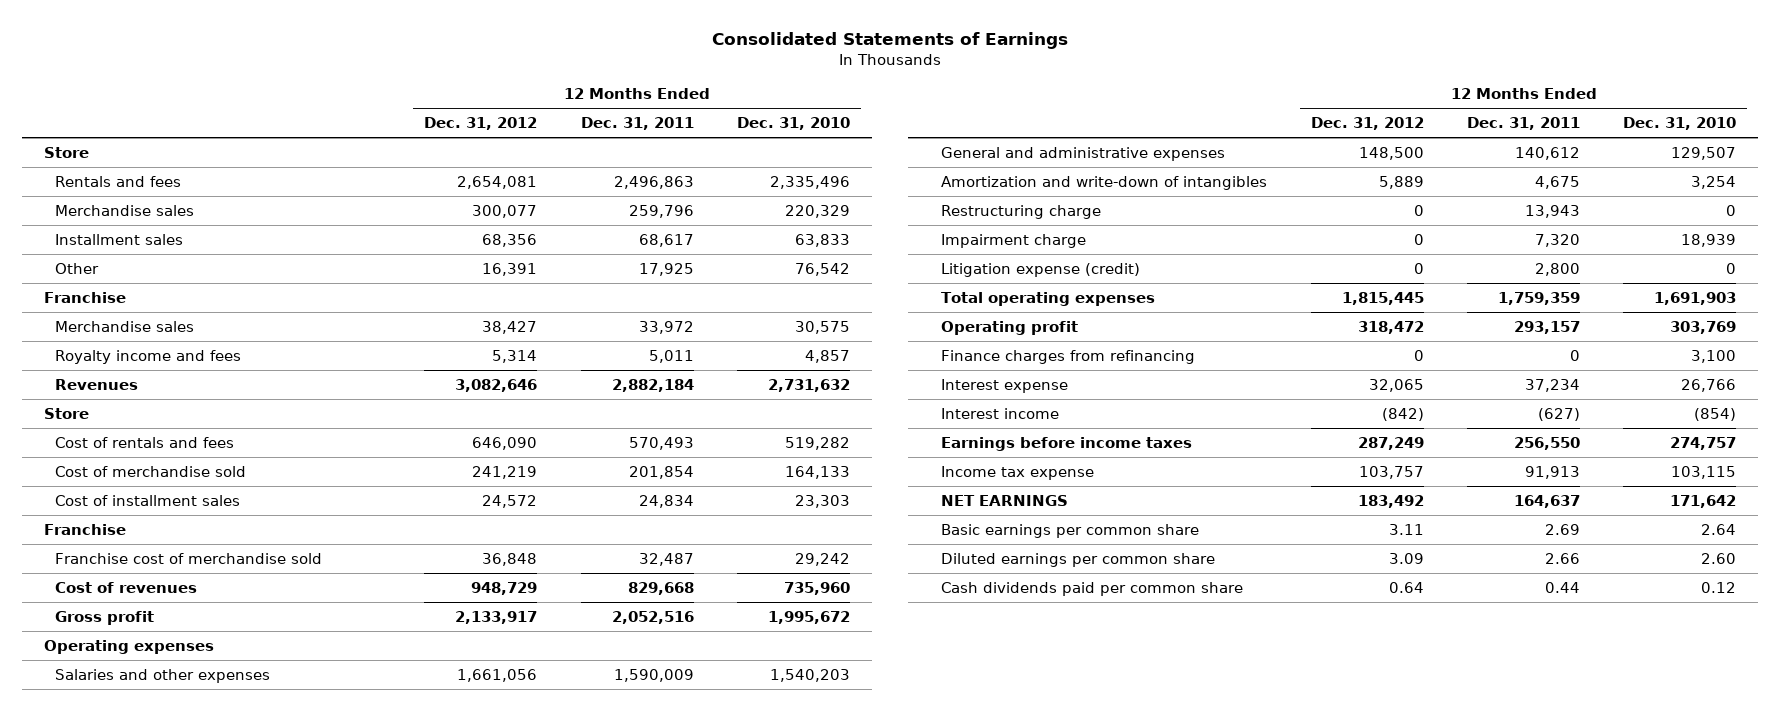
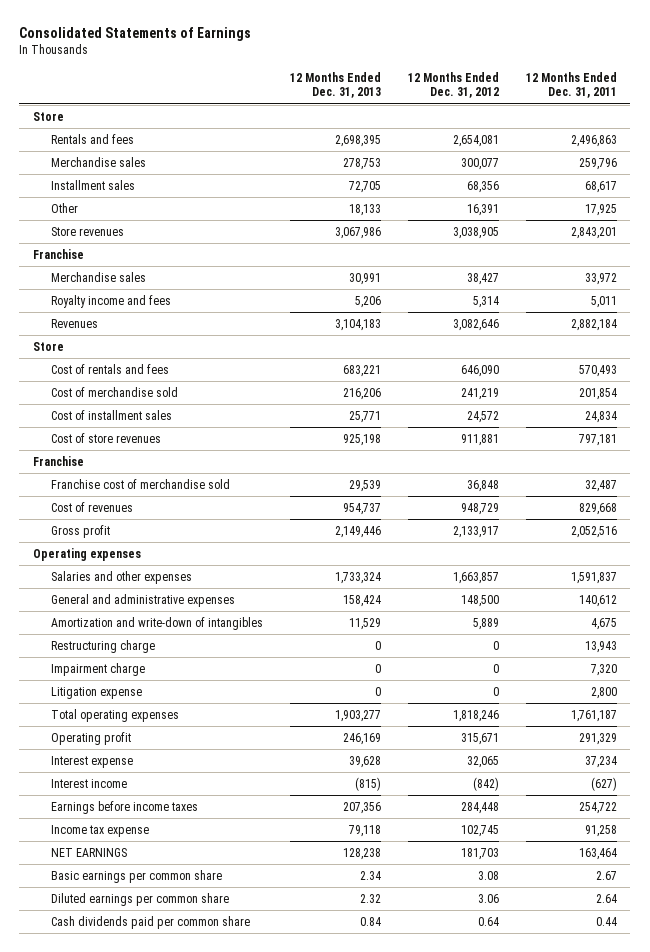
[737,117,851,131] Dec. 31, 2010 -> none
none -> [289,71,381,99] 12 Months Ended Dec. 31, 2013
none -> [50,226,124,236] Store revenues
none -> [50,432,161,443] Cost of store revenues
[457,668,538,682] 1,661,056 -> [452,571,499,584] 1,663,857
[613,668,694,682] 1,590,009 -> [570,571,617,584] 1,591,837
[941,349,1196,364] Finance charges from refinancing -> none
[941,262,1141,277] Litigation expense (credit) -> [50,686,142,699] Litigation expense
[1341,291,1424,305] 1,815,445 -> [452,709,499,722] 1,818,246
[1498,291,1581,305] 1,759,359 -> [570,709,617,722] 1,761,187
[1357,320,1424,334] 318,472 -> [460,732,499,745] 315,671
[1514,320,1581,334] 293,157 -> [578,732,617,745] 291,329
[1357,436,1424,450] 287,249 -> [460,801,499,814] 284,448
[1514,436,1581,450] 256,550 -> [578,801,617,814] 254,722
[1358,465,1424,479] 103,757 -> [460,824,499,837] 102,745
[1525,465,1581,479] 91,913 -> [584,824,617,837] 91,258
[1357,494,1424,508] 183,492 -> [460,847,499,860] 181,703
[1514,494,1581,508] 164,637 -> [578,847,617,860] 163,464
[1388,523,1424,535] 3.11 -> [477,870,499,880] 3.08
[1545,523,1581,535] 2.69 -> [595,870,617,880] 2.67
[1388,552,1424,564] 3.09 -> [477,893,499,903] 3.06
[1545,552,1581,564] 2.66 -> [595,893,617,903] 2.64

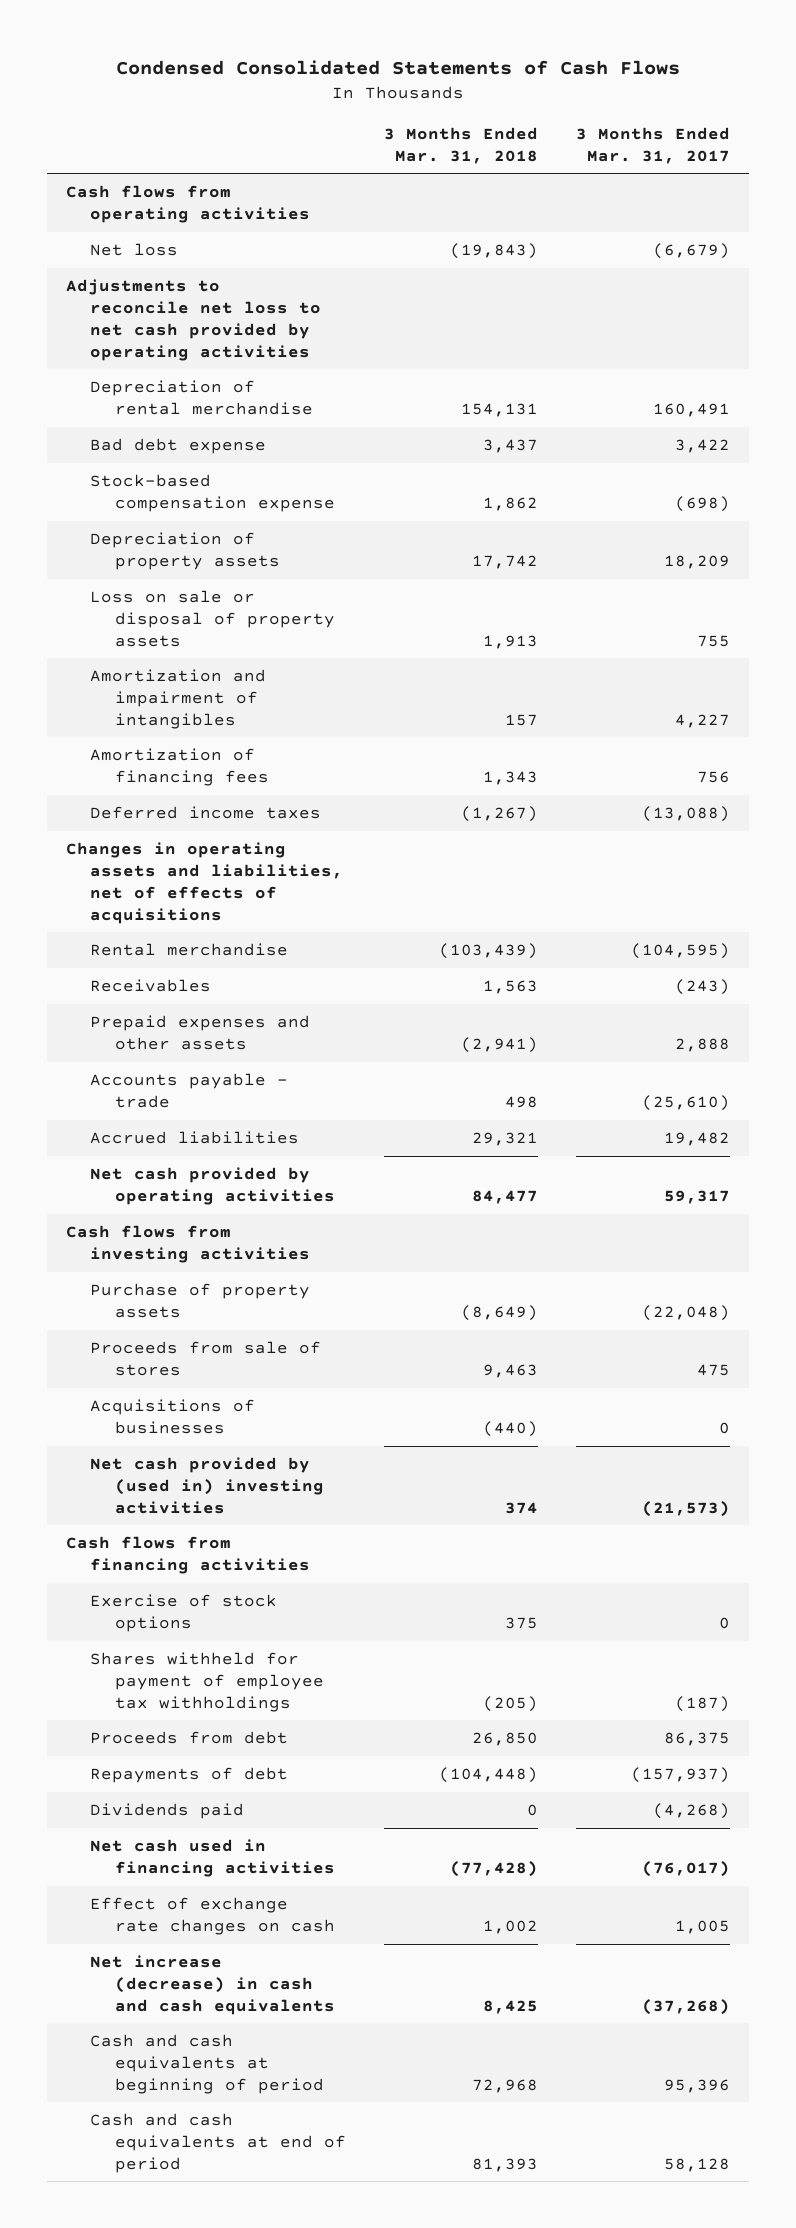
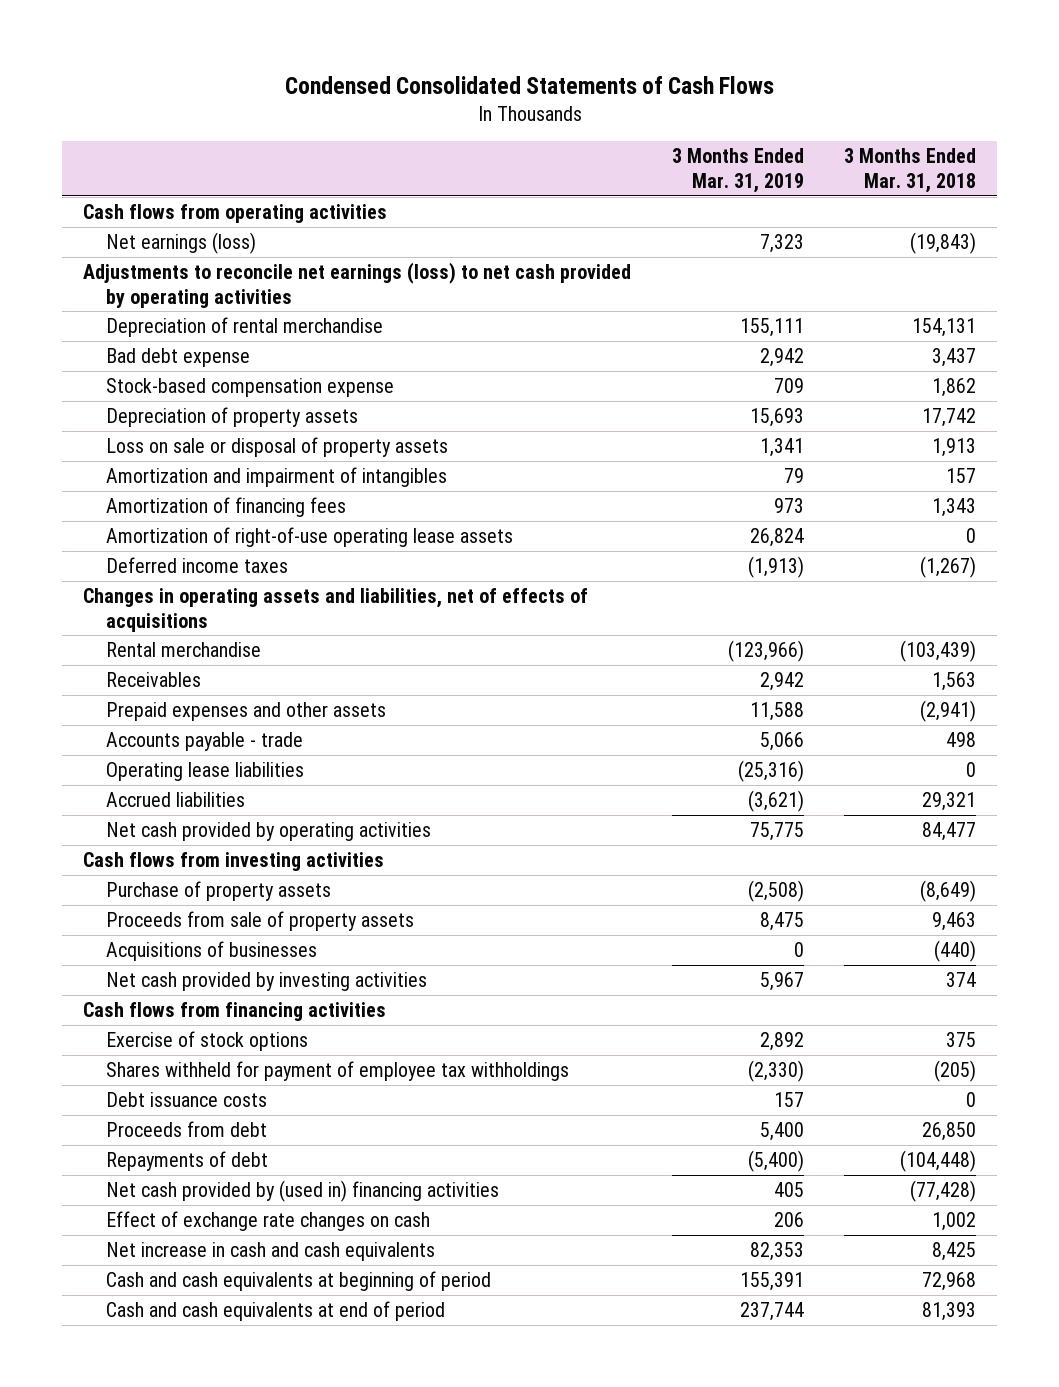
[576,126,731,164] 3 Months Ended Mar. 31, 2017 -> none
none -> [671,148,804,194] 3 Months Ended Mar. 31, 2019
[90,243,179,257] Net loss -> [106,232,257,255] Net earnings (loss)
[65,279,322,361] Adjustments to reconcile net loss to net cash provided by operating activities -> [82,262,631,308] Adjustments to reconcile net earnings (loss) to net cash provided by operating activities
none -> [106,527,514,548] Amortization of right-of-use operating lease assets
none -> [106,762,305,782] Operating lease liabilities
[90,1341,322,1376] Proceeds from sale of stores -> [106,911,415,932] Proceeds from sale of property assets
[90,1457,324,1514] Net cash provided by (used in) investing activities -> [106,972,428,992] Net cash provided by investing activities
none -> [106,1092,268,1108] Debt issuance costs
[90,1803,245,1820] Dividends paid -> none
[90,1839,335,1877] Net cash used in financing activities -> [106,1180,500,1203] Net cash provided by (used in) financing activities
[90,1955,335,2015] Net increase (decrease) in cash and cash equivalents -> [106,1242,436,1262] Net increase in cash and cash equivalents

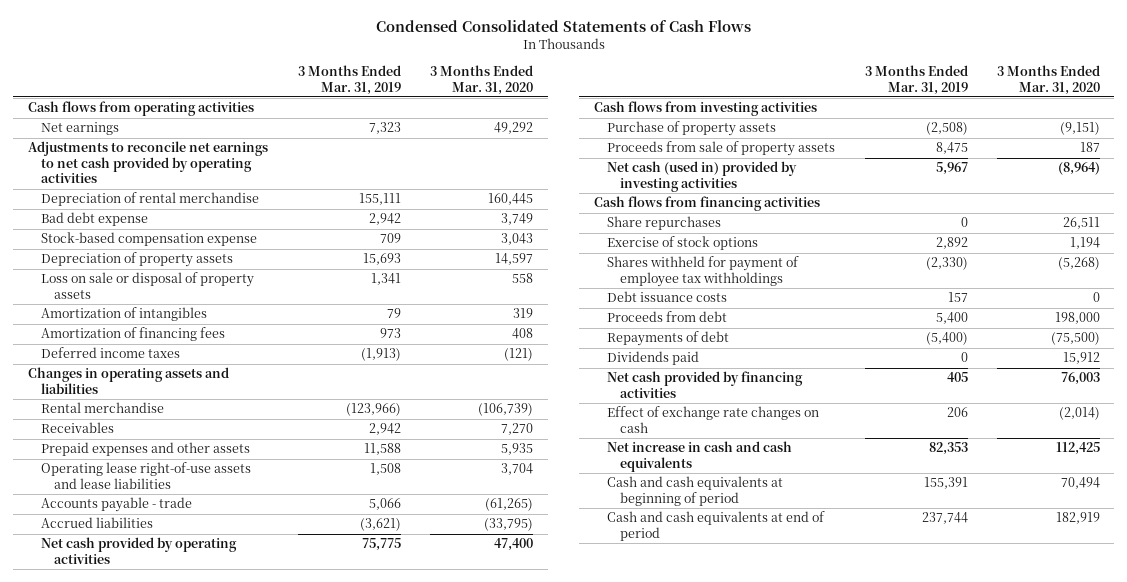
[844,148,977,194] 3 Months Ended Mar. 31, 2018 -> none
none -> [430,65,534,95] 3 Months Ended Mar. 31, 2020
[106,232,257,255] Net earnings (loss) -> [40,122,119,136] Net earnings
[82,262,631,308] Adjustments to reconcile net earnings (loss) to net cash provided by operating activities -> [27,141,268,184] Adjustments to reconcile net earnings to net cash provided by operating activities
[106,467,448,488] Amortization and impairment of intangibles -> [40,307,207,322] Amortization of intangibles
[106,527,514,548] Amortization of right-of-use operating lease assets -> none
[82,588,588,632] Changes in operating assets and liabilities, net of effects of acquisitions -> [27,367,229,394] Changes in operating assets and liabilities
none -> [40,462,251,489] Operating lease right-of-use assets and lease liabilities
[106,762,305,782] Operating lease liabilities -> none
[106,941,318,962] Acquisitions of businesses -> none
[106,972,428,992] Net cash provided by investing activities -> [607,161,798,192] Net cash (used in) provided by investing activities
none -> [607,216,722,231] Share repurchases
none -> [607,351,700,366] Dividends paid
[106,1180,500,1203] Net cash provided by (used in) financing activities -> [607,371,804,398] Net cash provided by financing activities

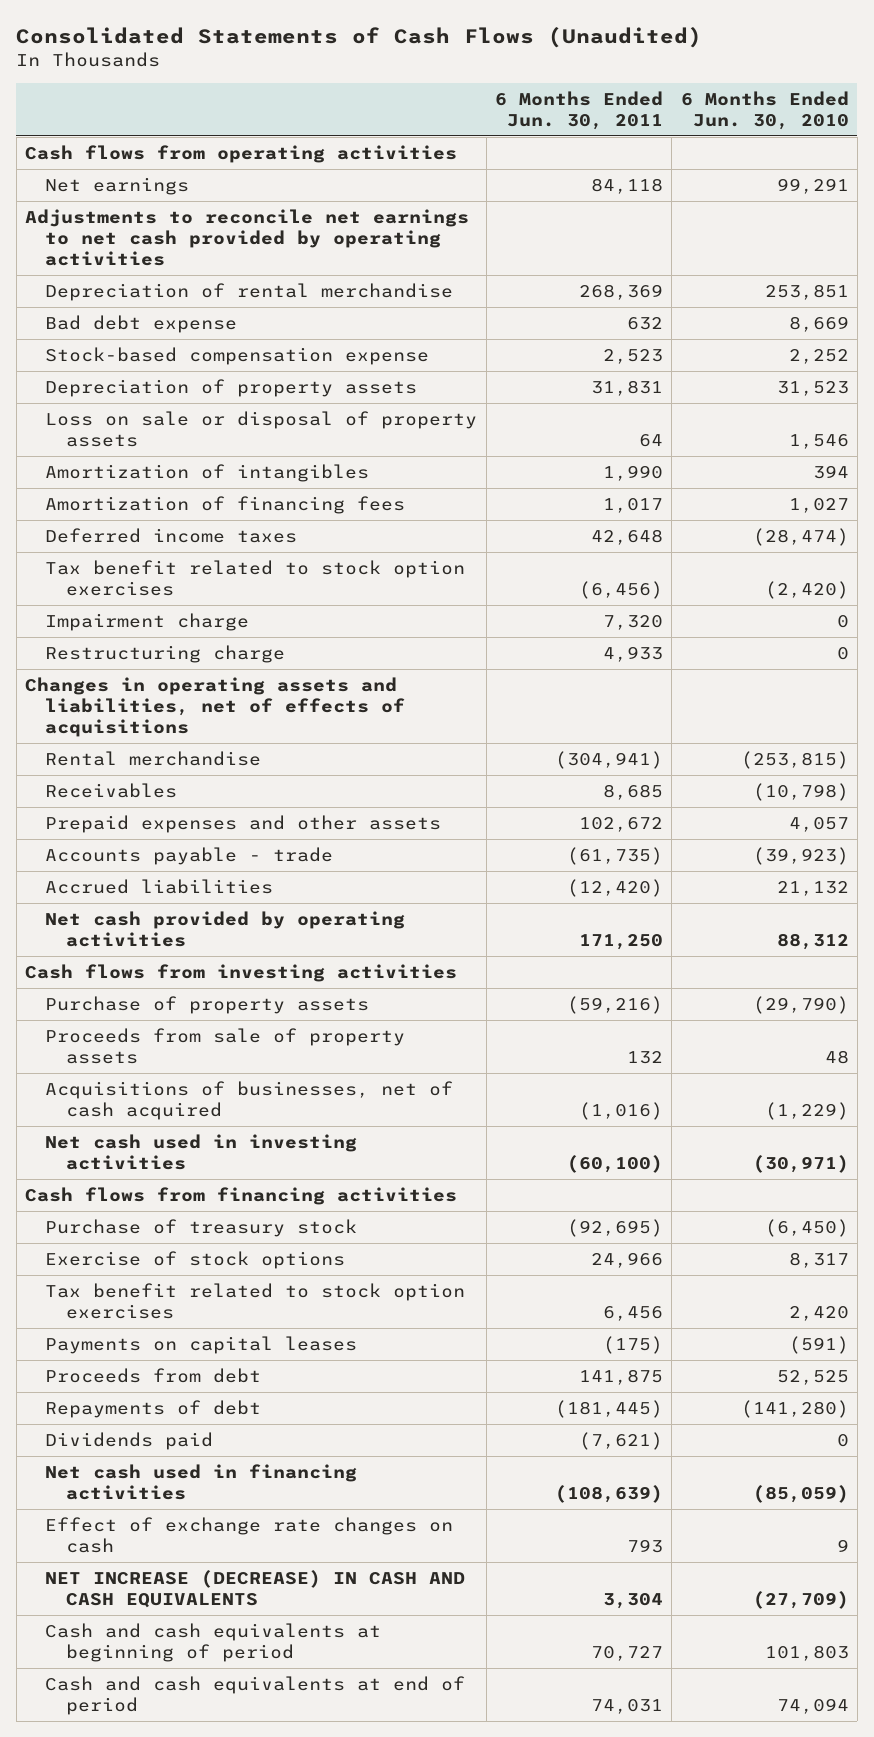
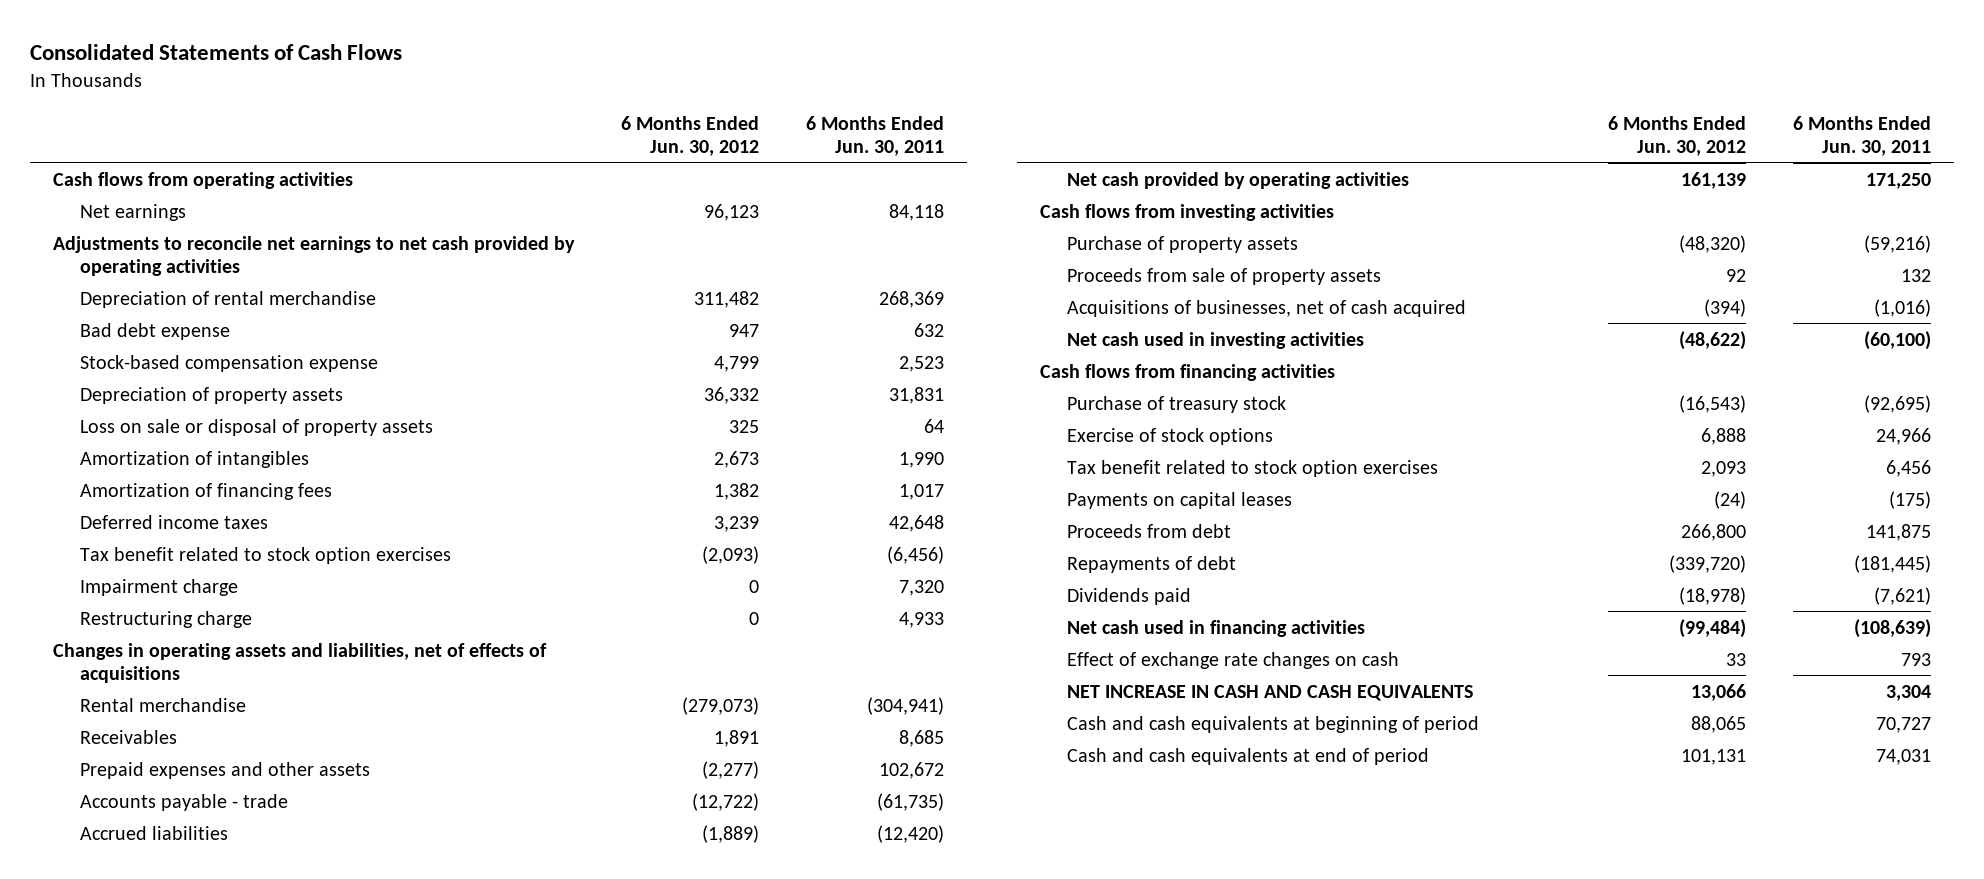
[16,26,703,48] Consolidated Statements of Cash Flows (Unaudited) -> [29,44,402,61] Consolidated Statements of Cash Flows
[680,90,849,130] 6 Months Ended Jun. 30, 2010 -> none
none -> [620,115,759,156] 6 Months Ended Jun. 30, 2012
[45,1570,466,1608] NET INCREASE (DECREASE) IN CASH AND CASH EQUIVALENTS -> [1067,684,1474,701] NET INCREASE IN CASH AND CASH EQUIVALENTS

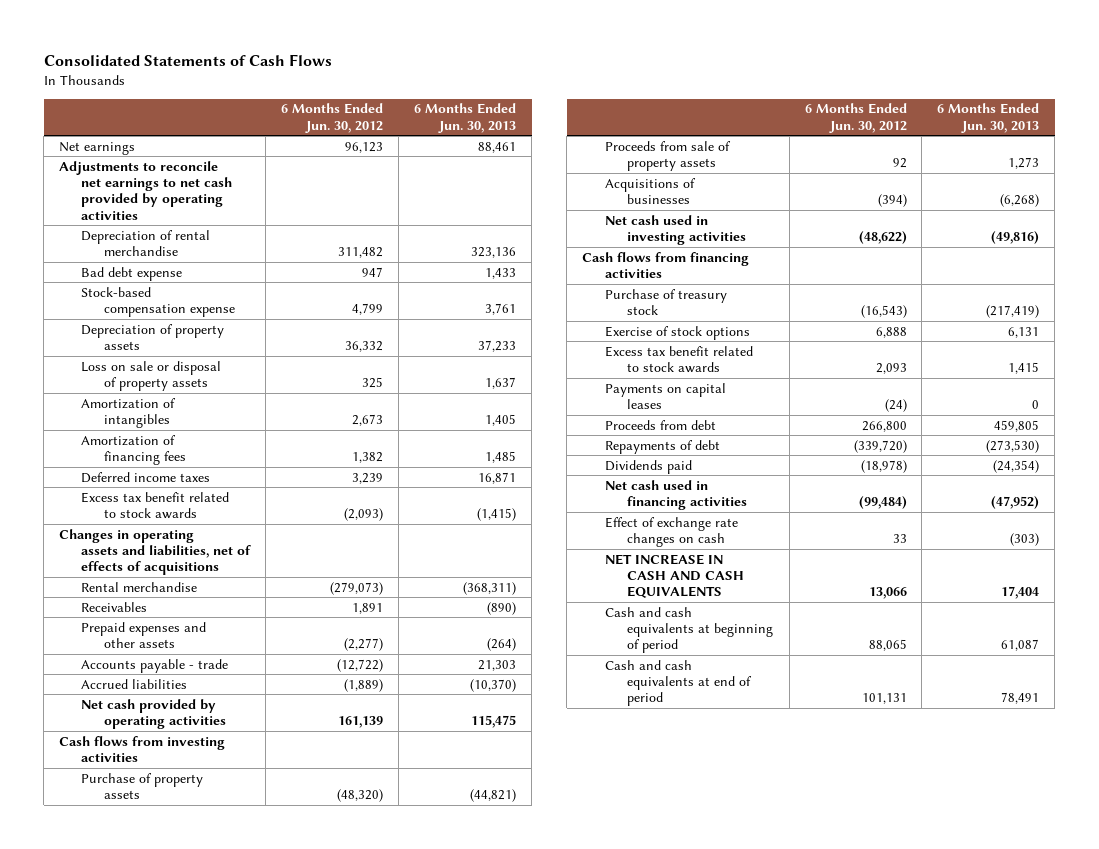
[805,115,944,156] 6 Months Ended Jun. 30, 2011 -> none
none -> [414,103,517,133] 6 Months Ended Jun. 30, 2013
[53,171,354,189] Cash flows from operating activities -> none
[80,578,239,596] Impairment charge -> none
[80,610,253,628] Restructuring charge -> none
[80,546,452,564] Tax benefit related to stock option exercises -> [81,491,230,520] Excess tax benefit related to stock awards
[1067,299,1467,317] Acquisitions of businesses, net of cash acquired -> [604,177,696,205] Acquisitions of businesses
[1067,459,1439,477] Tax benefit related to stock option exercises -> [604,345,753,374] Excess tax benefit related to stock awards

